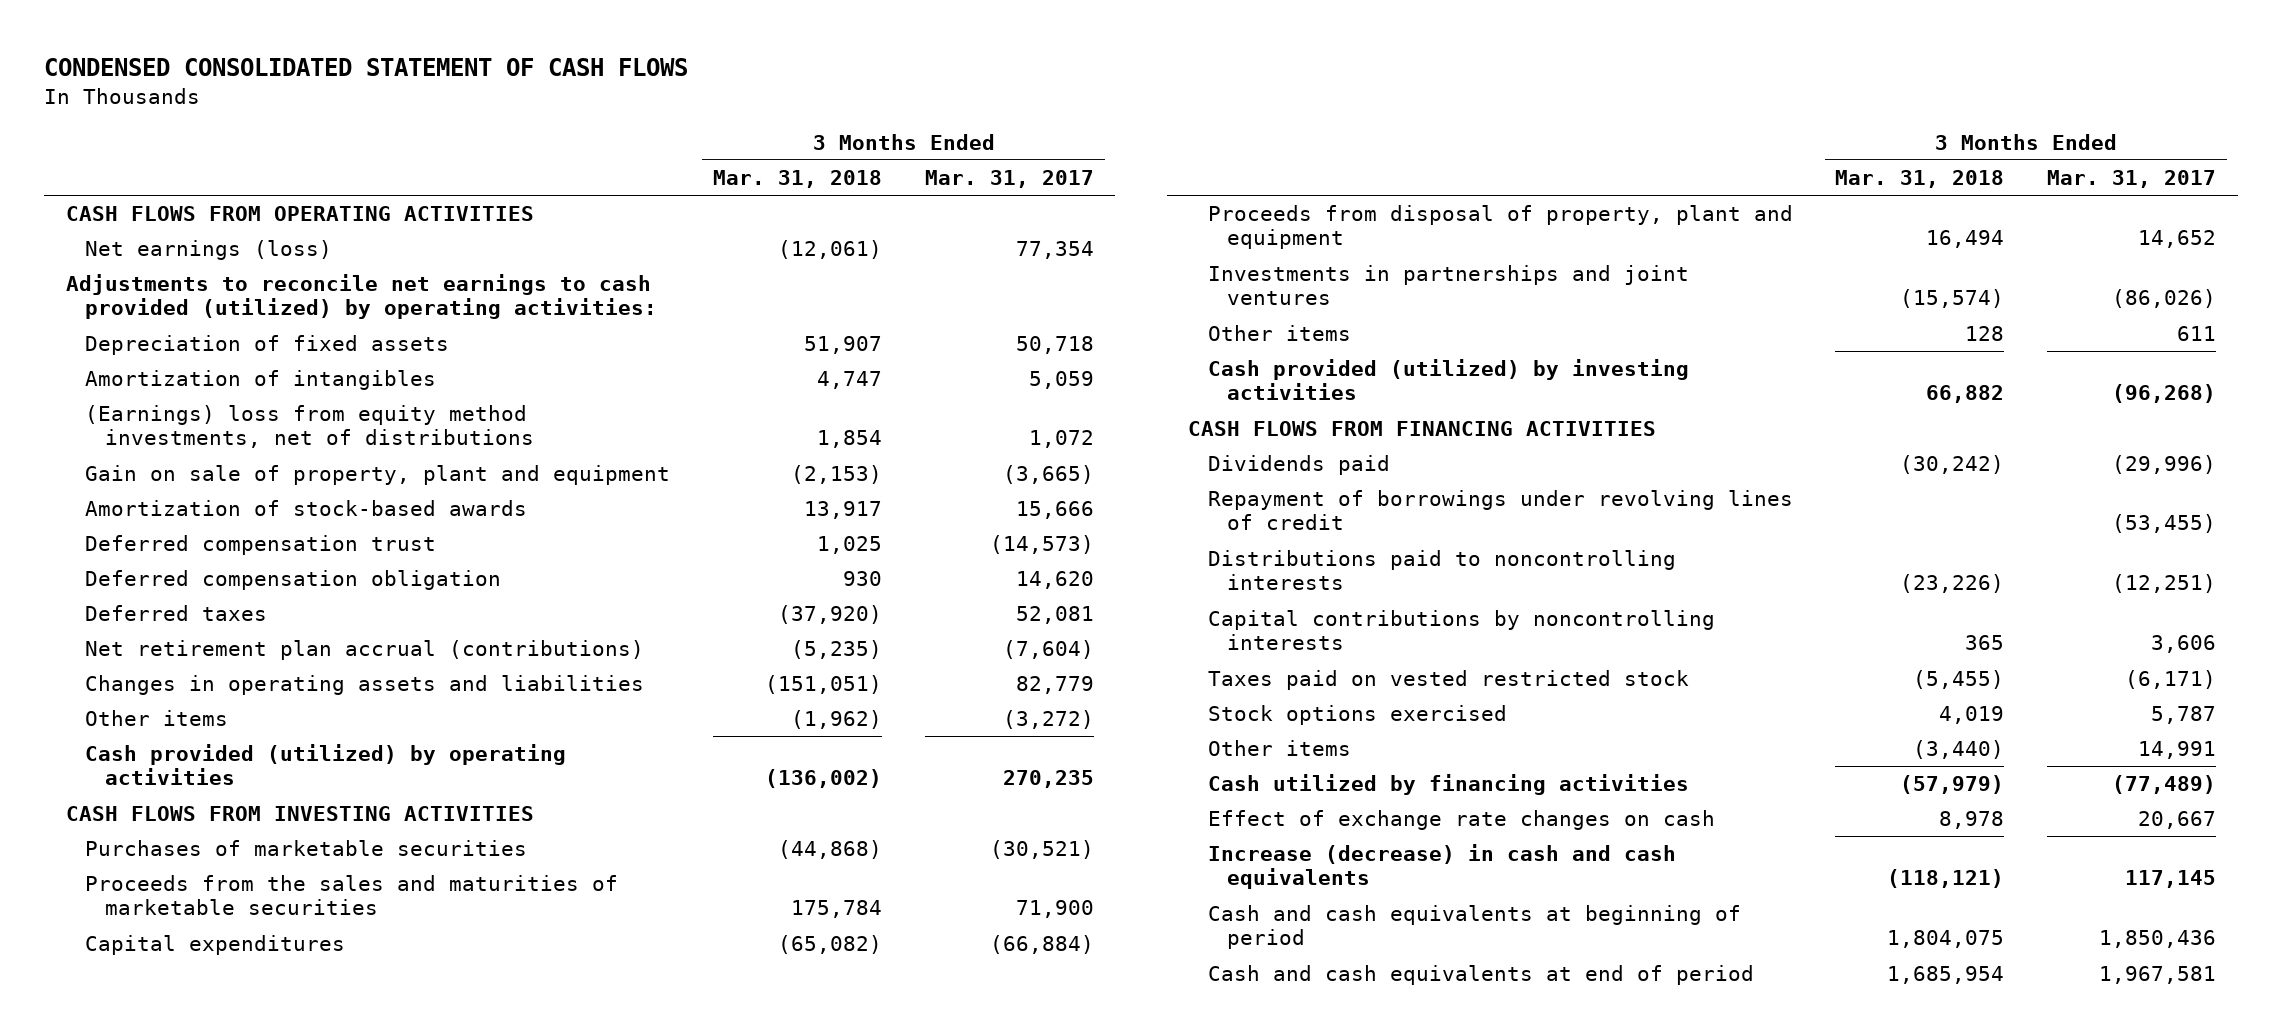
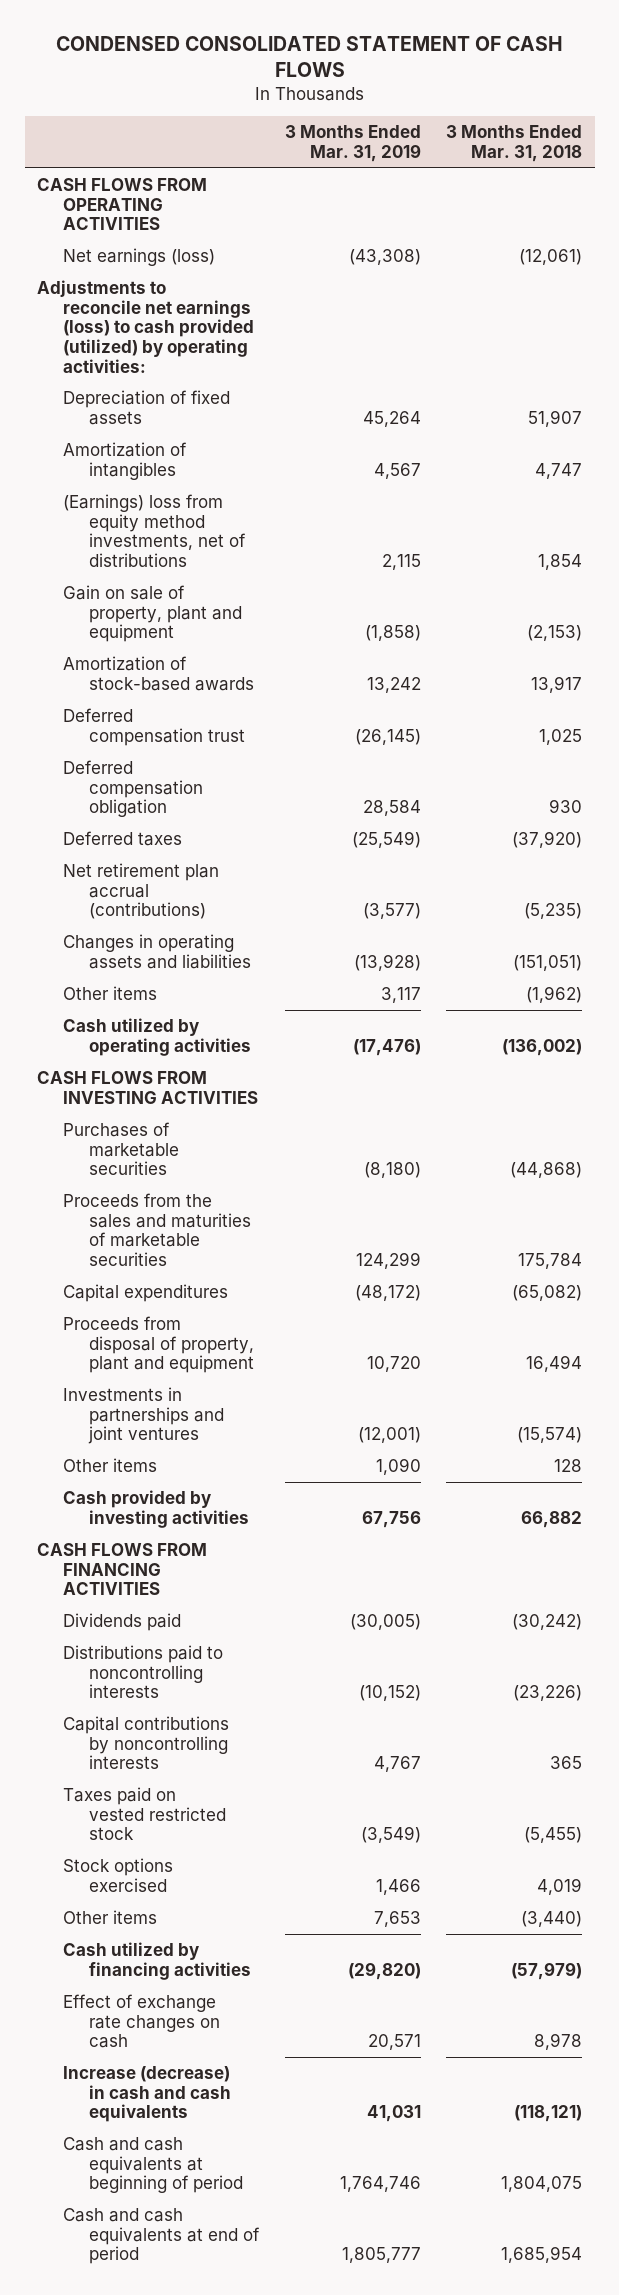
[924,170,1094,189] Mar. 31, 2017 -> none
none -> [284,125,421,163] 3 Months Ended Mar. 31, 2019
[65,274,658,320] Adjustments to reconcile net earnings to cash provided (utilized) by operating activities: -> [37,280,255,373] Adjustments to reconcile net earnings (loss) to cash provided (utilized) by operating activities:
[85,744,567,786] Cash provided (utilized) by operating activities -> [63,1018,252,1056] Cash utilized by operating activities
[1207,359,1689,401] Cash provided (utilized) by investing activities -> [63,1490,250,1528] Cash provided by investing activities
[1207,490,1793,531] Repayment of borrowings under revolving lines of credit -> none

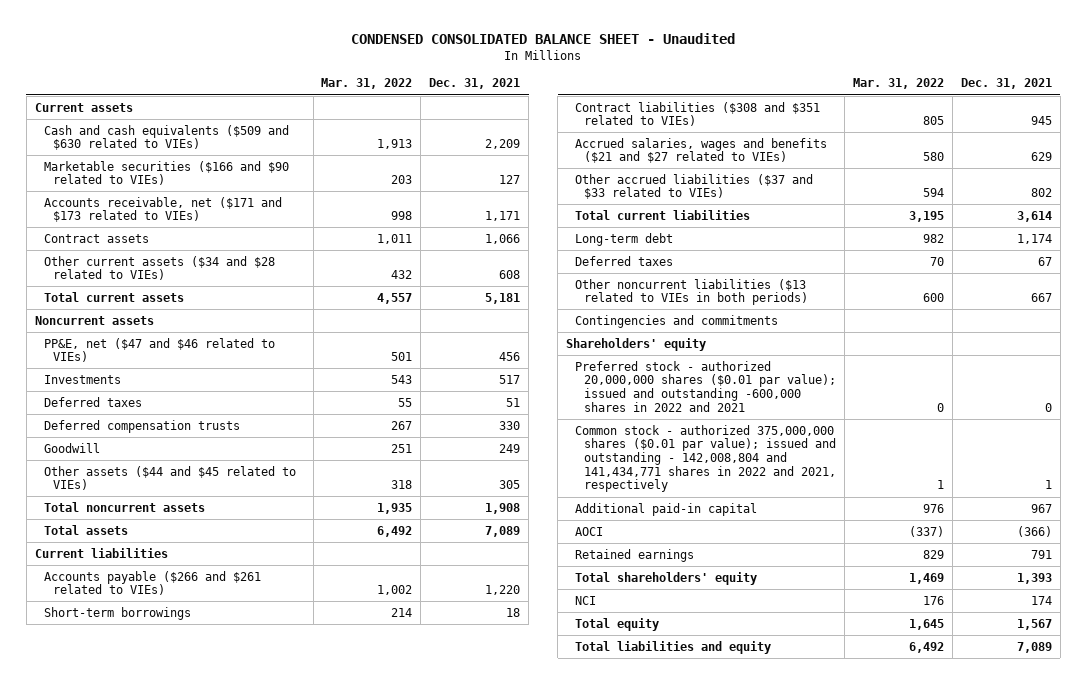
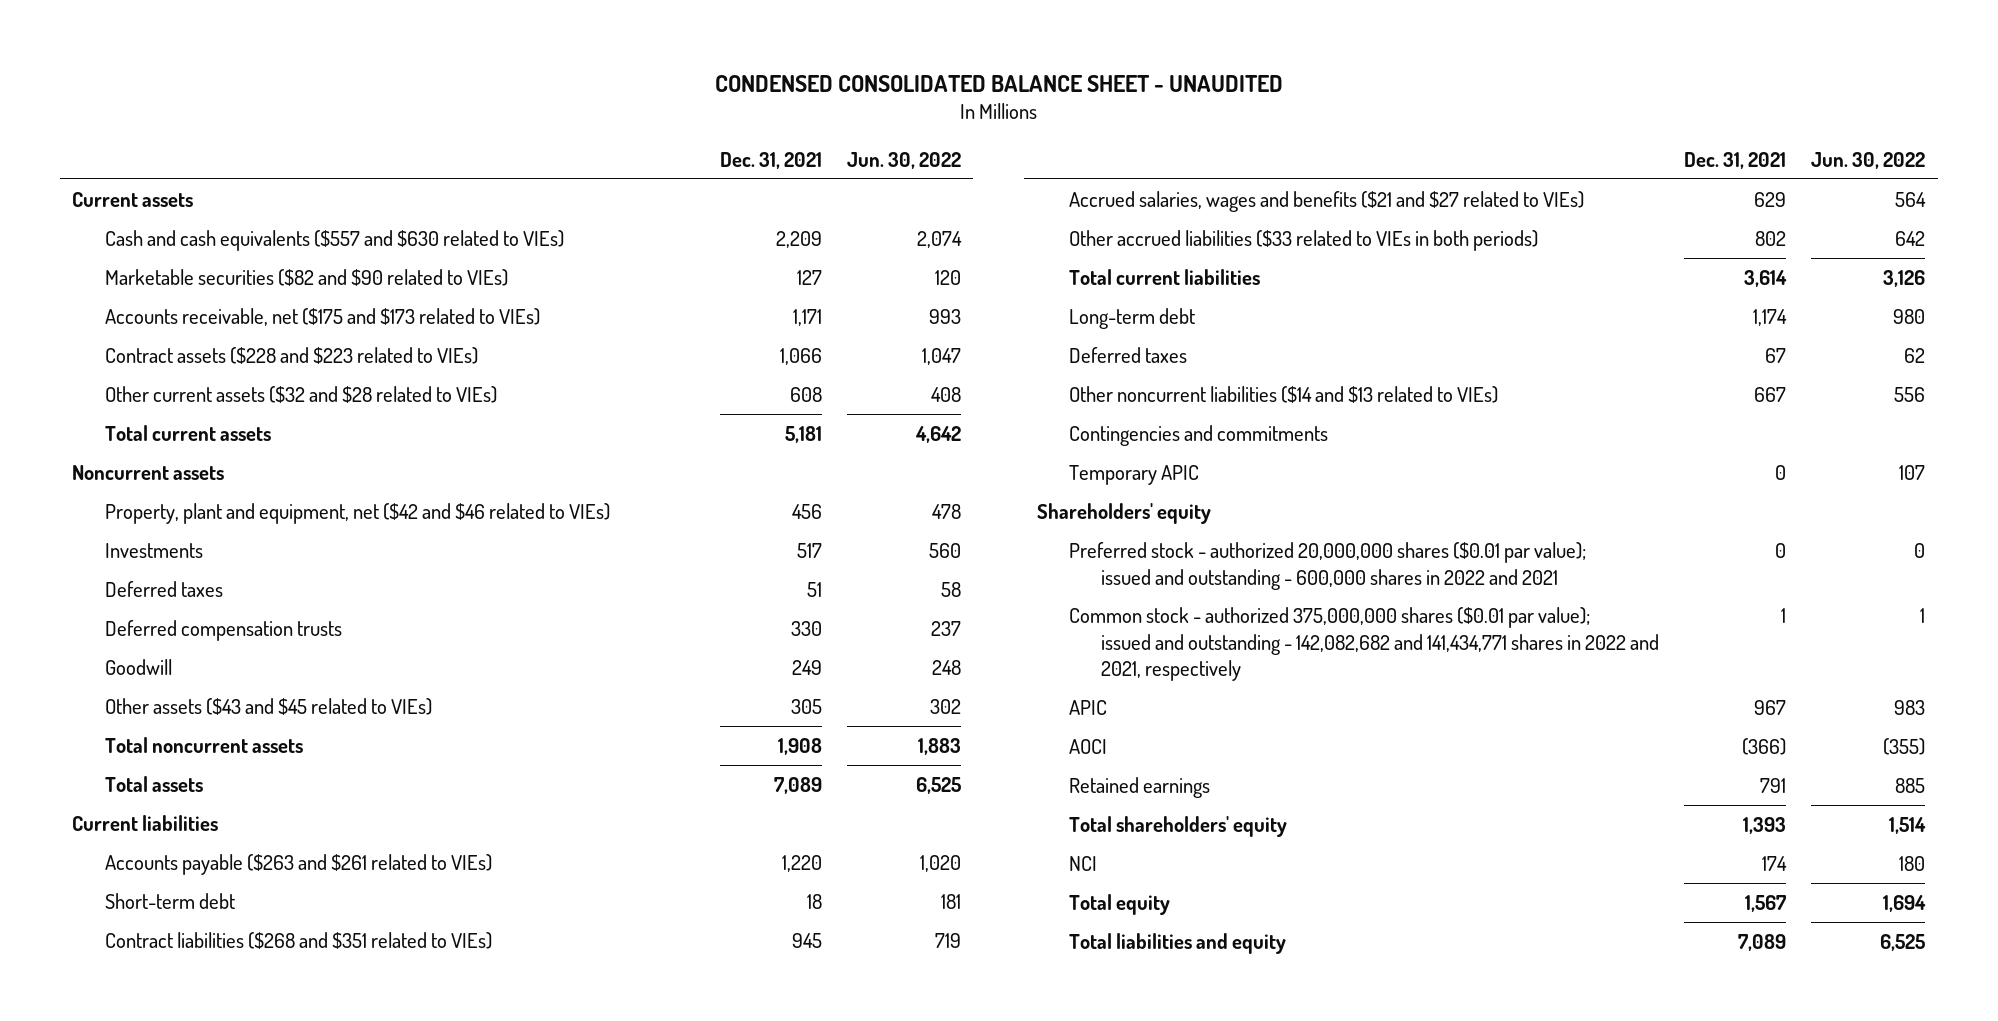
[351,33,736,45] CONDENSED CONSOLIDATED BALANCE SHEET - Unaudited -> [714,74,1283,92] CONDENSED CONSOLIDATED BALANCE SHEET - UNAUDITED
[321,78,413,90] Mar. 31, 2022 -> none
none -> [846,151,961,169] Jun. 30, 2022
[43,124,289,151] Cash and cash equivalents ($509 and $630 related to VIEs) -> [104,229,564,251] Cash and cash equivalents ($557 and $630 related to VIEs)
[43,160,289,186] Marketable securities ($166 and $90 related to VIEs) -> [104,268,508,286] Marketable securities ($82 and $90 related to VIEs)
[43,196,282,223] Accounts receivable, net ($171 and $173 related to VIEs) -> [104,307,540,326] Accounts receivable, net ($175 and $173 related to VIEs)
[43,233,149,243] Contract assets -> [104,346,478,364] Contract assets ($228 and $223 related to VIEs)
[43,255,275,281] Other current assets ($34 and $28 related to VIEs) -> [104,385,497,403] Other current assets ($32 and $28 related to VIEs)
[43,337,275,363] PP&E, net ($47 and $46 related to VIEs) -> [104,502,610,524] Property, plant and equipment, net ($42 and $46 related to VIEs)
[43,465,296,491] Other assets ($44 and $45 related to VIEs) -> [104,697,432,715] Other assets ($43 and $45 related to VIEs)
[43,570,261,596] Accounts payable ($266 and $261 related to VIEs) -> [104,853,492,875] Accounts payable ($263 and $261 related to VIEs)
[43,606,191,620] Short-term borrowings -> [104,892,235,909] Short-term debt
[575,101,821,127] Contract liabilities ($308 and $351 related to VIEs) -> [104,931,492,949] Contract liabilities ($268 and $351 related to VIEs)
[575,173,814,200] Other accrued liabilities ($37 and $33 related to VIEs) -> [1069,229,1539,251] Other accrued liabilities ($33 related to VIEs in both periods)
[575,278,809,306] Other noncurrent liabilities ($13 related to VIEs in both periods) -> [1069,385,1499,403] Other noncurrent liabilities ($14 and $13 related to VIEs)
none -> [1069,464,1200,485] Temporary APIC
[575,360,837,412] Preferred stock - authorized 20,000,000 shares ($0.01 par value); issued and outstanding -600,000 shares in 2022 and 2021 -> [1069,541,1587,590] Preferred stock - authorized 20,000,000 shares ($0.01 par value); issued and outstanding - 600,000 shares in 2022 and 2021
[575,424,837,493] Common stock - authorized 375,000,000 shares ($0.01 par value); issued and outstanding - 142,008,804 and 141,434,771 shares in 2022 and 2021, respectively -> [1069,606,1660,682] Common stock - authorized 375,000,000 shares ($0.01 par value); issued and outstanding - 142,082,682 and 141,434,771 shares in 2022 and 2021, respectively
[575,502,758,516] Additional paid-in capital -> [1069,699,1108,715] APIC

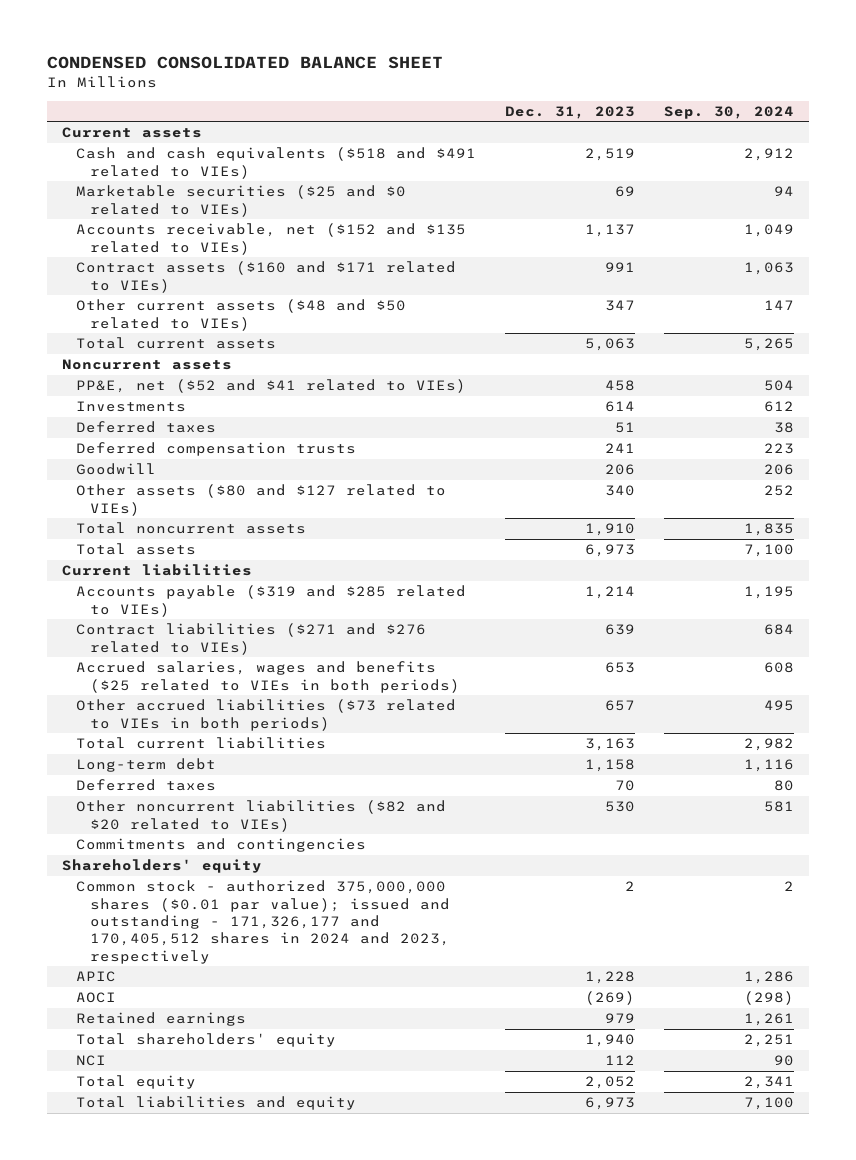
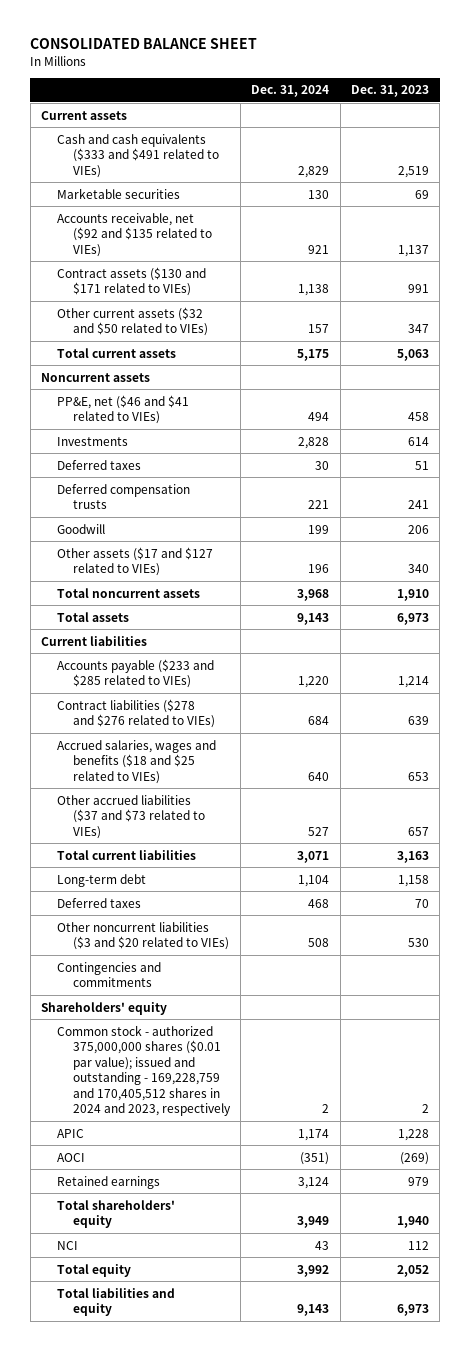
[46,56,443,70] CONDENSED CONSOLIDATED BALANCE SHEET -> [30,38,258,50] CONSOLIDATED BALANCE SHEET
[664,105,795,119] Sep. 30, 2024 -> none
none -> [251,85,330,98] Dec. 31, 2024
[75,147,476,179] Cash and cash equivalents ($518 and $491 related to VIEs) -> [56,133,219,178] Cash and cash equivalents ($333 and $491 related to VIEs)
[75,185,406,217] Marketable securities ($25 and $0 related to VIEs) -> [56,187,180,199] Marketable securities
[75,223,466,255] Accounts receivable, net ($152 and $135 related to VIEs) -> [56,212,212,257] Accounts receivable, net ($92 and $135 related to VIEs)
[75,261,456,293] Contract assets ($160 and $171 related to VIEs) -> [56,266,206,297] Contract assets ($130 and $171 related to VIEs)
[75,299,406,331] Other current assets ($48 and $50 related to VIEs) -> [56,306,208,337] Other current assets ($32 and $50 related to VIEs)
[75,379,466,394] PP&E, net ($52 and $41 related to VIEs) -> [56,394,189,425] PP&E, net ($46 and $41 related to VIEs)
[75,484,446,516] Other assets ($80 and $127 related to VIEs) -> [56,546,213,577] Other assets ($17 and $127 related to VIEs)
[75,585,466,617] Accounts payable ($319 and $285 related to VIEs) -> [56,658,214,689] Accounts payable ($233 and $285 related to VIEs)
[75,623,426,655] Contract liabilities ($271 and $276 related to VIEs) -> [56,698,215,729] Contract liabilities ($278 and $276 related to VIEs)
[75,661,461,693] Accrued salaries, wages and benefits ($25 related to VIEs in both periods) -> [56,739,216,784] Accrued salaries, wages and benefits ($18 and $25 related to VIEs)
[75,699,456,731] Other accrued liabilities ($73 related to VIEs in both periods) -> [56,794,205,839] Other accrued liabilities ($37 and $73 related to VIEs)
[75,800,446,832] Other noncurrent liabilities ($82 and $20 related to VIEs) -> [56,921,229,951] Other noncurrent liabilities ($3 and $20 related to VIEs)
[75,838,366,853] Commitments and contingencies -> [56,961,161,988] Contingencies and commitments
[75,880,451,964] Common stock - authorized 375,000,000 shares ($0.01 par value); issued and outstanding - 171,326,177 and 170,405,512 shares in 2024 and 2023, respectively -> [56,1024,231,1117] Common stock - authorized 375,000,000 shares ($0.01 par value); issued and outstanding - 169,228,759 and 170,405,512 shares in 2024 and 2023, respectively

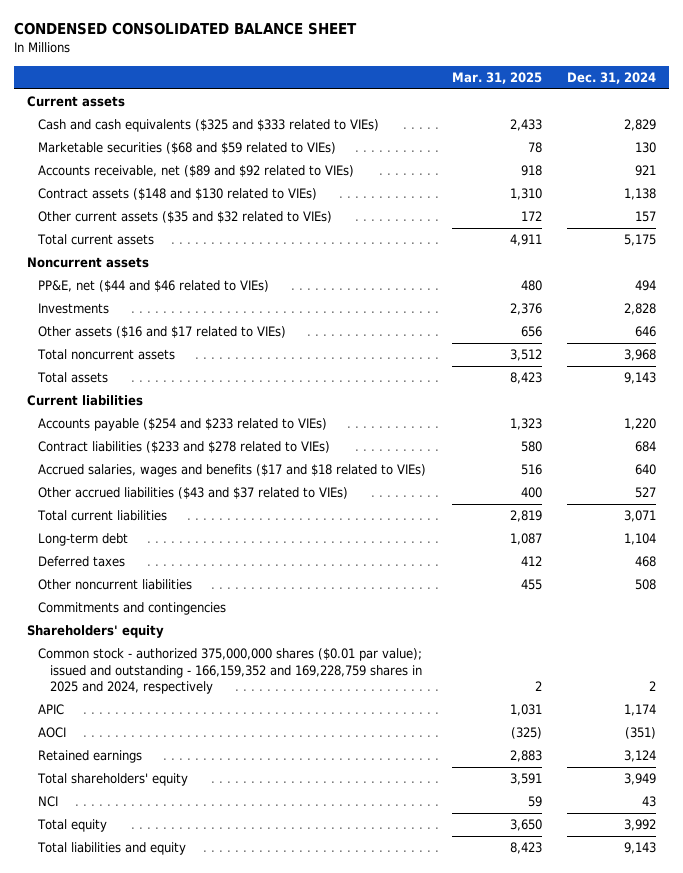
[30,38,258,50] CONSOLIDATED BALANCE SHEET -> [13,22,357,36] CONDENSED CONSOLIDATED BALANCE SHEET
[350,85,429,98] Dec. 31, 2023 -> none
none -> [451,71,542,84] Mar. 31, 2025
[56,133,219,178] Cash and cash equivalents ($333 and $491 related to VIEs) -> [38,119,380,133] Cash and cash equivalents ($325 and $333 related to VIEs)
[56,187,180,199] Marketable securities -> [38,142,337,155] Marketable securities ($68 and $59 related to VIEs)
[56,212,212,257] Accounts receivable, net ($92 and $135 related to VIEs) -> [38,165,355,178] Accounts receivable, net ($89 and $92 related to VIEs)
[56,266,206,297] Contract assets ($130 and $171 related to VIEs) -> [38,188,318,201] Contract assets ($148 and $130 related to VIEs)
[56,306,208,337] Other current assets ($32 and $50 related to VIEs) -> [38,211,333,224] Other current assets ($35 and $32 related to VIEs)
[56,394,189,425] PP&E, net ($46 and $41 related to VIEs) -> [38,280,270,293] PP&E, net ($44 and $46 related to VIEs)
[56,459,141,470] Deferred taxes -> none
[56,483,190,510] Deferred compensation trusts -> none
[56,523,105,534] Goodwill -> none
[56,546,213,577] Other assets ($17 and $127 related to VIEs) -> [38,326,287,339] Other assets ($16 and $17 related to VIEs)
[308,564,330,574] 196 -> [635,326,657,338] 646
[56,658,214,689] Accounts payable ($233 and $285 related to VIEs) -> [38,418,328,432] Accounts payable ($254 and $233 related to VIEs)
[56,698,215,729] Contract liabilities ($278 and $276 related to VIEs) -> [38,441,331,454] Contract liabilities ($233 and $278 related to VIEs)
[56,739,216,784] Accrued salaries, wages and benefits ($18 and $25 related to VIEs) -> [38,464,427,478] Accrued salaries, wages and benefits ($17 and $18 related to VIEs)
[56,794,205,839] Other accrued liabilities ($37 and $73 related to VIEs) -> [38,487,349,500] Other accrued liabilities ($43 and $37 related to VIEs)
[56,921,229,951] Other noncurrent liabilities ($3 and $20 related to VIEs) -> [38,579,193,591] Other noncurrent liabilities
[56,961,161,988] Contingencies and commitments -> [38,602,227,616] Commitments and contingencies
[56,1024,231,1117] Common stock - authorized 375,000,000 shares ($0.01 par value); issued and outstanding - 169,228,759 and 170,405,512 shares in 2024 and 2023, respectively -> [38,648,423,695] Common stock - authorized 375,000,000 shares ($0.01 par value); issued and outstanding - 166,159,352 and 169,228,759 shares in 2025 and 2024, respectively

